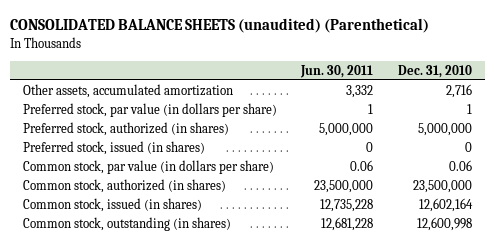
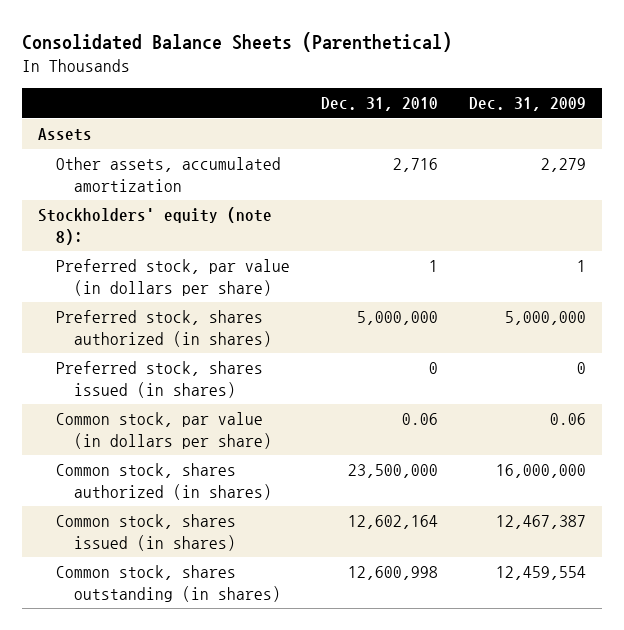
[10,18,430,34] CONSOLIDATED BALANCE SHEETS (unaudited) (Parenthetical) -> [22,32,453,53] Consolidated Balance Sheets (Parenthetical)
[300,64,374,78] Jun. 30, 2011 -> none
none -> [469,97,587,112] Dec. 31, 2009
none -> [37,128,92,142] Assets
none -> [37,207,272,245] Stockholders' equity (note 8):
[22,121,229,136] Preferred stock, authorized (in shares) -> [55,310,272,347] Preferred stock, shares authorized (in shares)
[22,140,205,155] Preferred stock, issued (in shares) -> [55,361,263,398] Preferred stock, shares issued (in shares)
[22,178,226,193] Common stock, authorized (in shares) -> [55,463,272,500] Common stock, shares authorized (in shares)
[22,197,202,212] Common stock, issued (in shares) -> [55,514,236,551] Common stock, shares issued (in shares)
[22,216,231,231] Common stock, outstanding (in shares) -> [55,565,281,602] Common stock, shares outstanding (in shares)

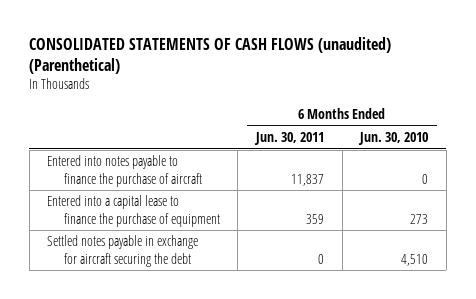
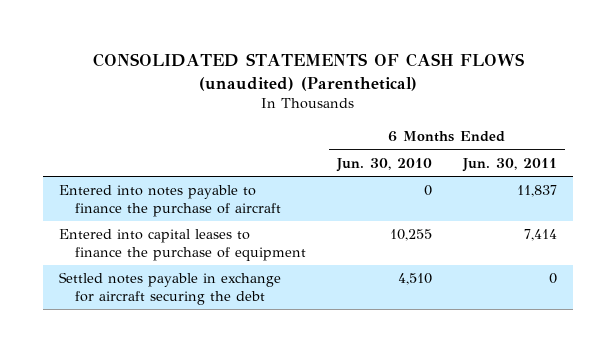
[47,195,220,227] Entered into a capital lease to finance the purchase of equipment -> [58,229,306,262] Entered into capital leases to finance the purchase of equipment
[306,213,325,224] 359 -> [524,229,558,242] 7,414
[410,213,429,224] 273 -> [389,229,432,242] 10,255

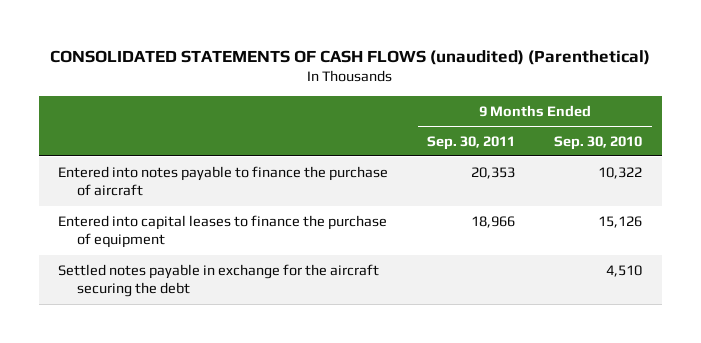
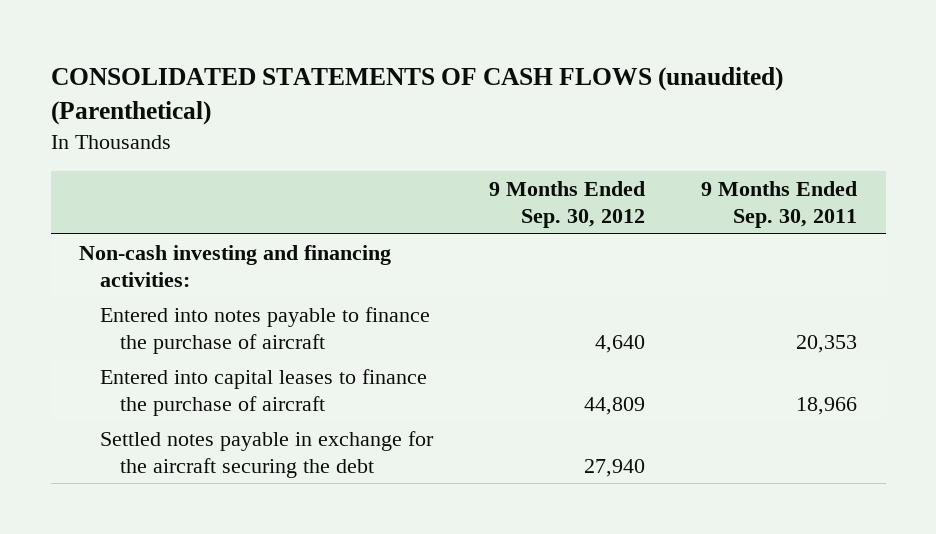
[554,135,643,150] Sep. 30, 2010 -> none
none -> [489,180,646,229] 9 Months Ended Sep. 30, 2012
none -> [78,244,391,287] Non-cash investing and financing activities:
[58,214,388,249] Entered into capital leases to finance the purchase of equipment -> [99,368,427,416] Entered into capital leases to finance the purchase of aircraft

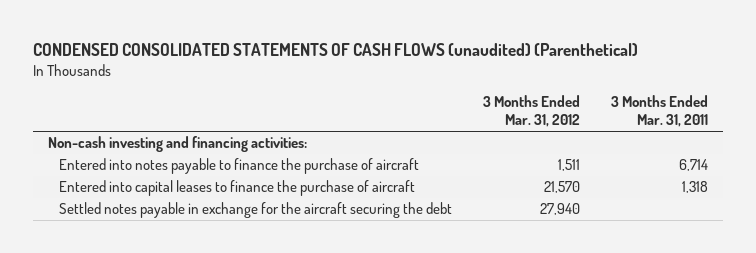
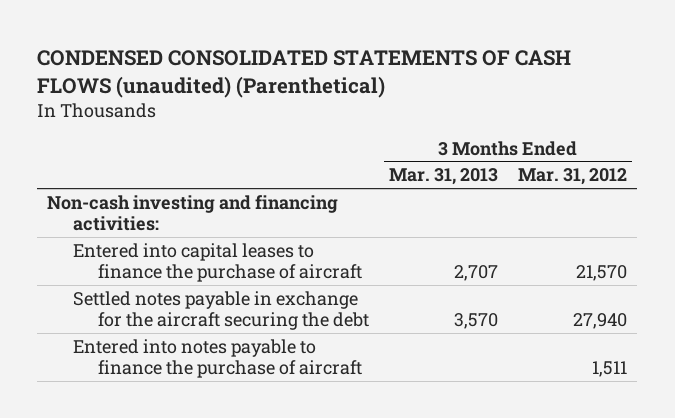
[610,95,708,128] 3 Months Ended Mar. 31, 2011 -> none
none -> [388,168,498,186] Mar. 31, 2013
[59,158,420,175] Entered into notes payable to finance the purchase of aircraft -> [72,338,362,379] Entered into notes payable to finance the purchase of aircraft

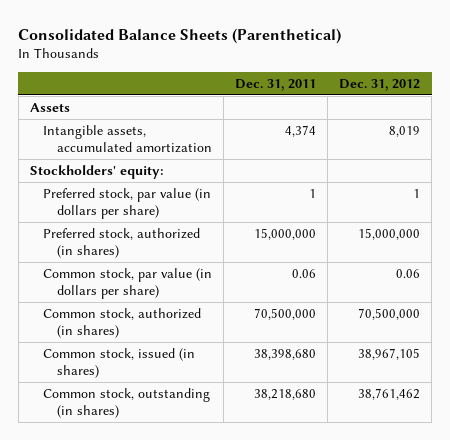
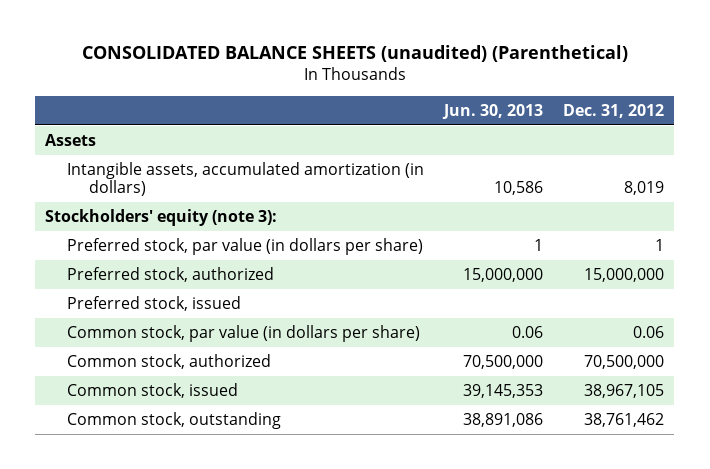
[18,27,342,44] Consolidated Balance Sheets (Parenthetical) -> [81,45,628,63] CONSOLIDATED BALANCE SHEETS (unaudited) (Parenthetical)
[235,78,317,91] Dec. 31, 2011 -> none
none -> [442,104,544,120] Jun. 30, 2013
[43,124,212,154] Intangible assets, accumulated amortization -> [67,161,425,197] Intangible assets, accumulated amortization (in dollars)
[29,164,164,179] Stockholders' equity: -> [45,208,278,226] Stockholders' equity (note 3):
[43,227,201,259] Preferred stock, authorized (in shares) -> [67,266,275,282] Preferred stock, authorized
none -> [67,295,242,311] Preferred stock, issued
[43,307,202,339] Common stock, authorized (in shares) -> [67,353,272,369] Common stock, authorized
[43,347,196,379] Common stock, issued (in shares) -> [67,382,239,398] Common stock, issued
[43,387,211,419] Common stock, outstanding (in shares) -> [67,411,282,429] Common stock, outstanding

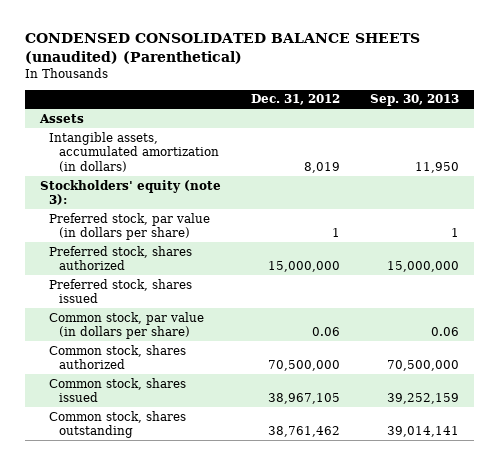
[81,45,628,63] CONSOLIDATED BALANCE SHEETS (unaudited) (Parenthetical) -> [24,33,420,64] CONDENSED CONSOLIDATED BALANCE SHEETS (unaudited) (Parenthetical)
[442,104,544,120] Jun. 30, 2013 -> none
none -> [370,94,460,107] Sep. 30, 2013
[67,266,275,282] Preferred stock, authorized -> [49,245,193,271] Preferred stock, shares authorized
[67,295,242,311] Preferred stock, issued -> [49,278,193,304] Preferred stock, shares issued
[67,353,272,369] Common stock, authorized -> [49,344,187,370] Common stock, shares authorized
[67,382,239,398] Common stock, issued -> [49,377,187,403] Common stock, shares issued
[67,411,282,429] Common stock, outstanding -> [49,410,187,439] Common stock, shares outstanding

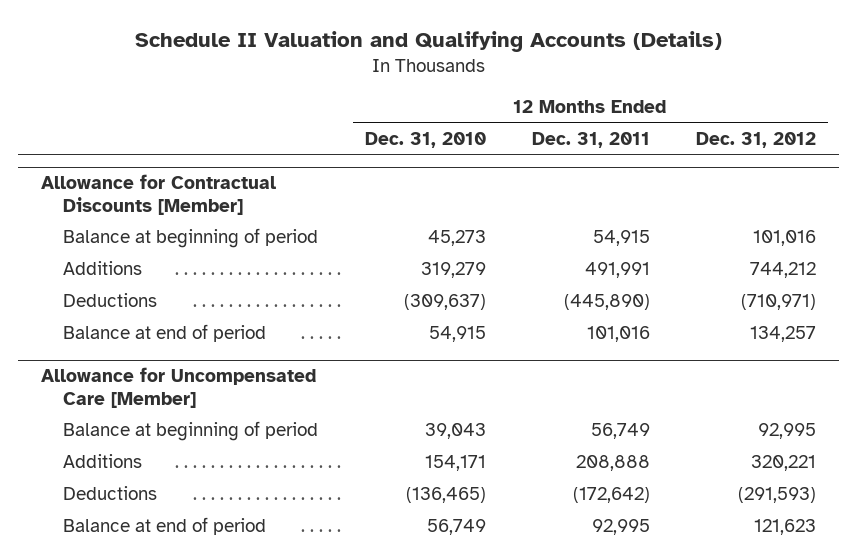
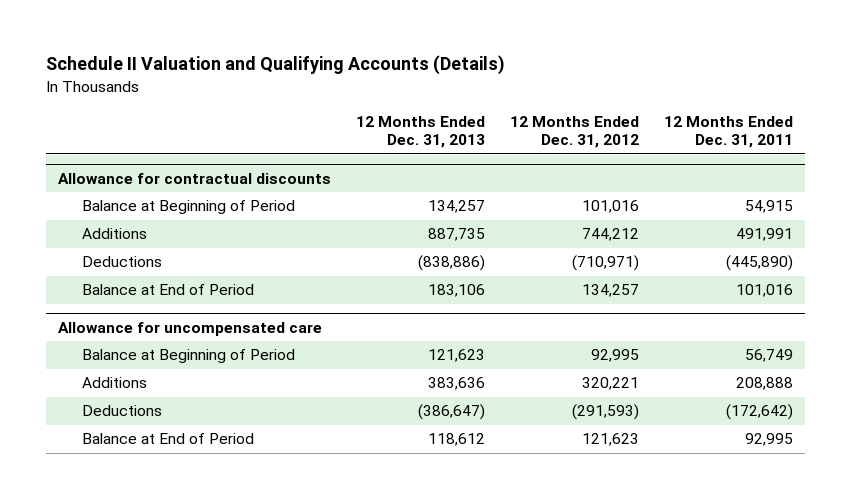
[364,131,486,148] Dec. 31, 2010 -> none
none -> [356,115,486,149] 12 Months Ended Dec. 31, 2013
[41,174,277,215] Allowance for Contractual Discounts [Member] -> [58,172,332,184] Allowance for contractual discounts
[63,228,319,249] Balance at beginning of period -> [82,200,296,215] Balance at Beginning of Period
[63,324,267,343] Balance at end of period -> [82,284,255,296] Balance at End of Period
[41,367,317,408] Allowance for Uncompensated Care [Member] -> [58,321,323,336] Allowance for uncompensated care
[63,421,319,442] Balance at beginning of period -> [82,349,296,364] Balance at Beginning of Period
[63,517,267,536] Balance at end of period -> [82,433,255,445] Balance at End of Period

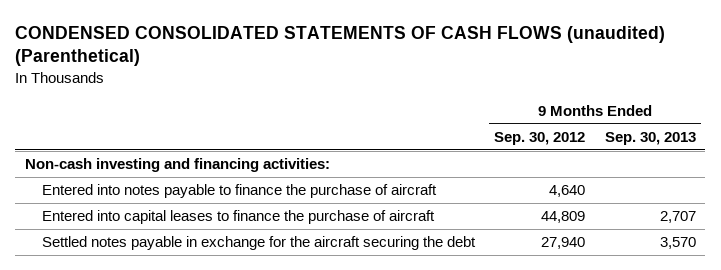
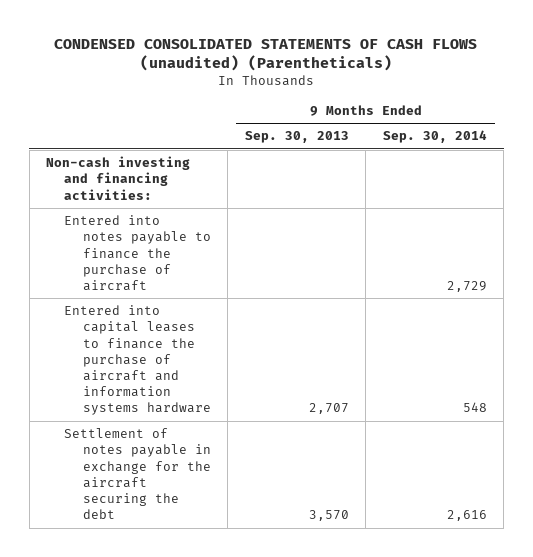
[15,25,666,67] CONDENSED CONSOLIDATED STATEMENTS OF CASH FLOWS (unaudited) (Parenthetical) -> [54,38,478,71] CONDENSED CONSOLIDATED STATEMENTS OF CASH FLOWS (unaudited) (Parentheticals)
[494,132,586,146] Sep. 30, 2012 -> none
none -> [382,130,487,144] Sep. 30, 2014
[41,210,435,225] Entered into capital leases to finance the purchase of aircraft -> [64,305,211,416] Entered into capital leases to finance the purchase of aircraft and information systems hardware
[41,236,476,251] Settled notes payable in exchange for the aircraft securing the debt -> [64,428,211,519] Settlement of notes payable in exchange for the aircraft securing the debt

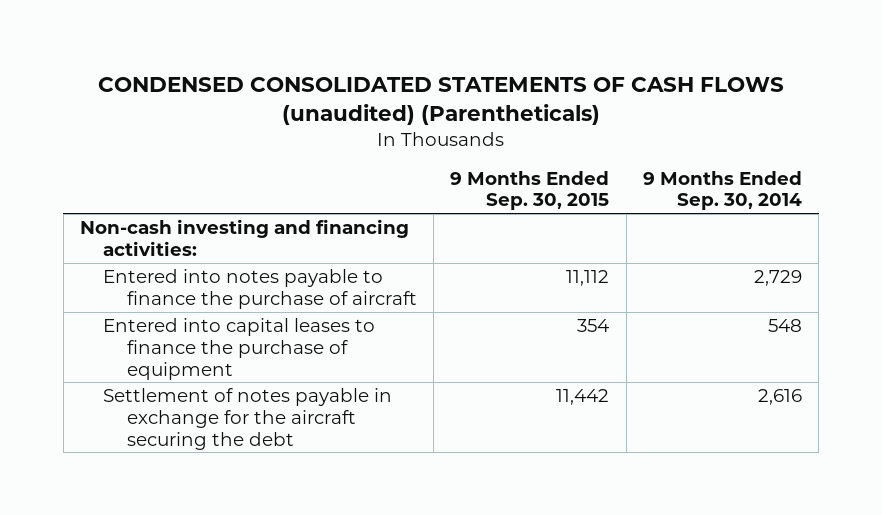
[244,131,349,144] Sep. 30, 2013 -> none
none -> [450,170,610,211] 9 Months Ended Sep. 30, 2015
[64,305,211,416] Entered into capital leases to finance the purchase of aircraft and information systems hardware -> [103,317,376,380] Entered into capital leases to finance the purchase of equipment

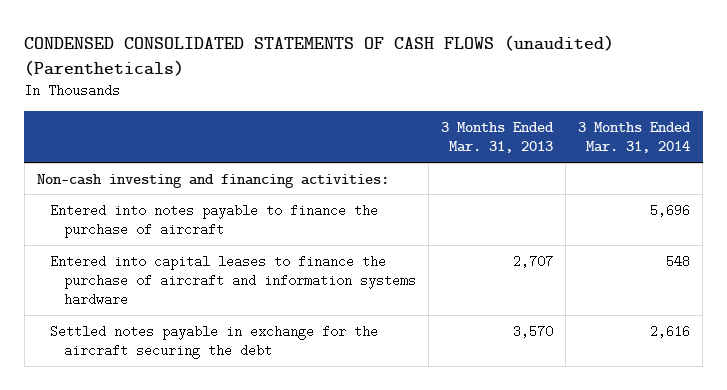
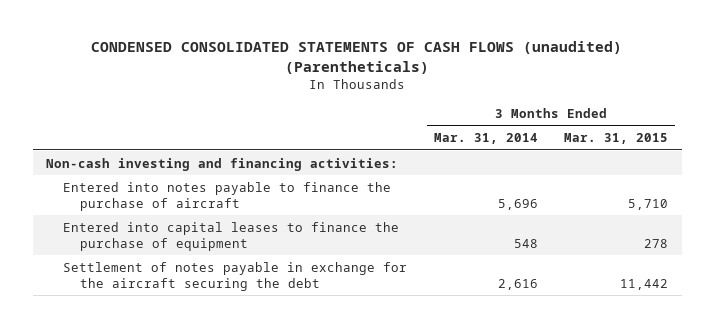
[441,121,555,154] 3 Months Ended Mar. 31, 2013 -> none
none -> [564,133,669,145] Mar. 31, 2015
[50,254,417,306] Entered into capital leases to finance the purchase of aircraft and information systems hardware -> [63,221,400,251] Entered into capital leases to finance the purchase of equipment
[50,324,379,359] Settled notes payable in exchange for the aircraft securing the debt -> [63,261,408,291] Settlement of notes payable in exchange for the aircraft securing the debt

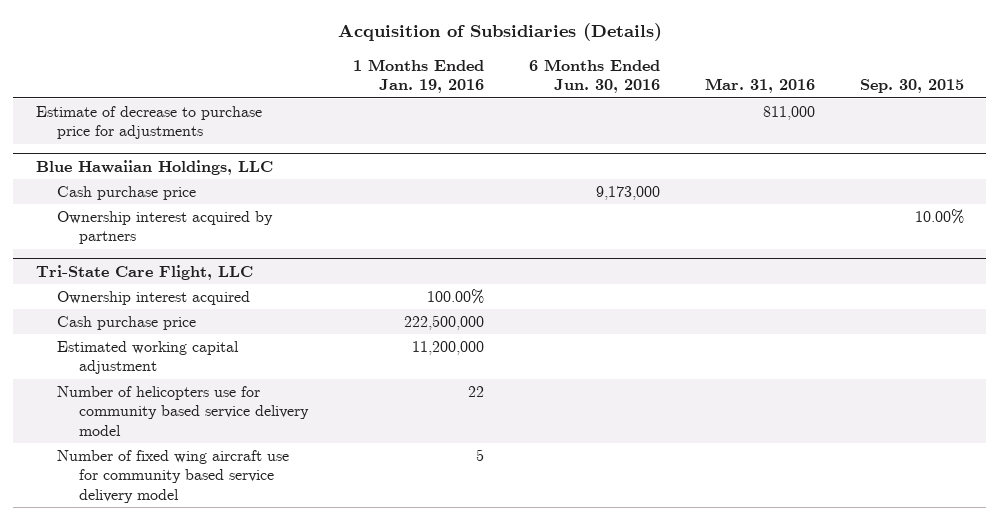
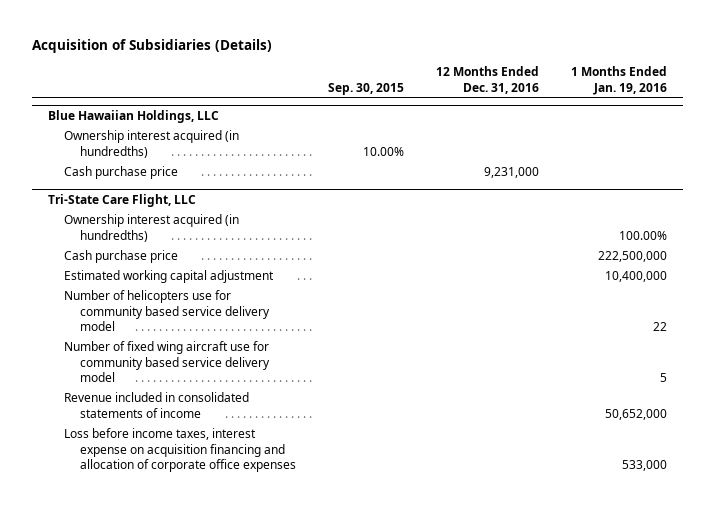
[528,59,660,94] 6 Months Ended Jun. 30, 2016 -> none
[704,78,815,94] Mar. 31, 2016 -> none
none -> [436,66,540,94] 12 Months Ended Dec. 31, 2016
[35,106,262,140] Estimate of decrease to purchase price for adjustments -> none
none -> [64,130,240,158] Ownership interest acquired (in hundredths)
[57,211,274,245] Ownership interest acquired by partners -> none
[57,291,251,306] Ownership interest acquired -> [64,214,240,242] Ownership interest acquired (in hundredths)
[411,341,484,356] 11,200,000 -> [605,271,668,283] 10,400,000
none -> [64,392,250,418] Revenue included in consolidated statements of income
none -> [64,428,297,473] Loss before income taxes, interest expense on acquisition financing and allocation of corporate office expenses

